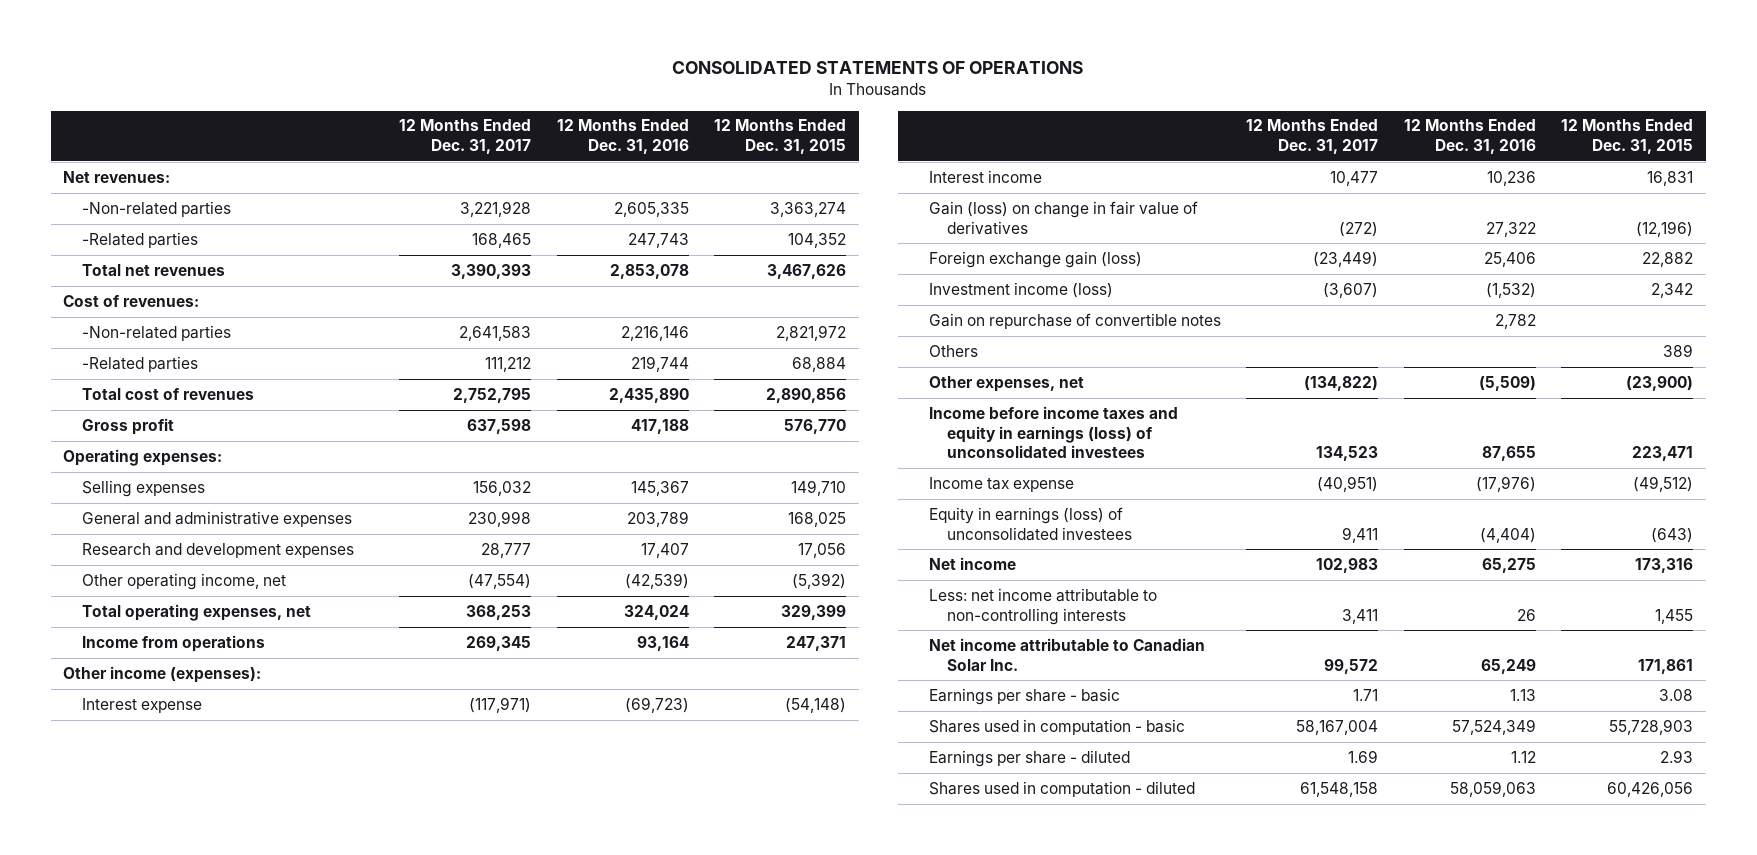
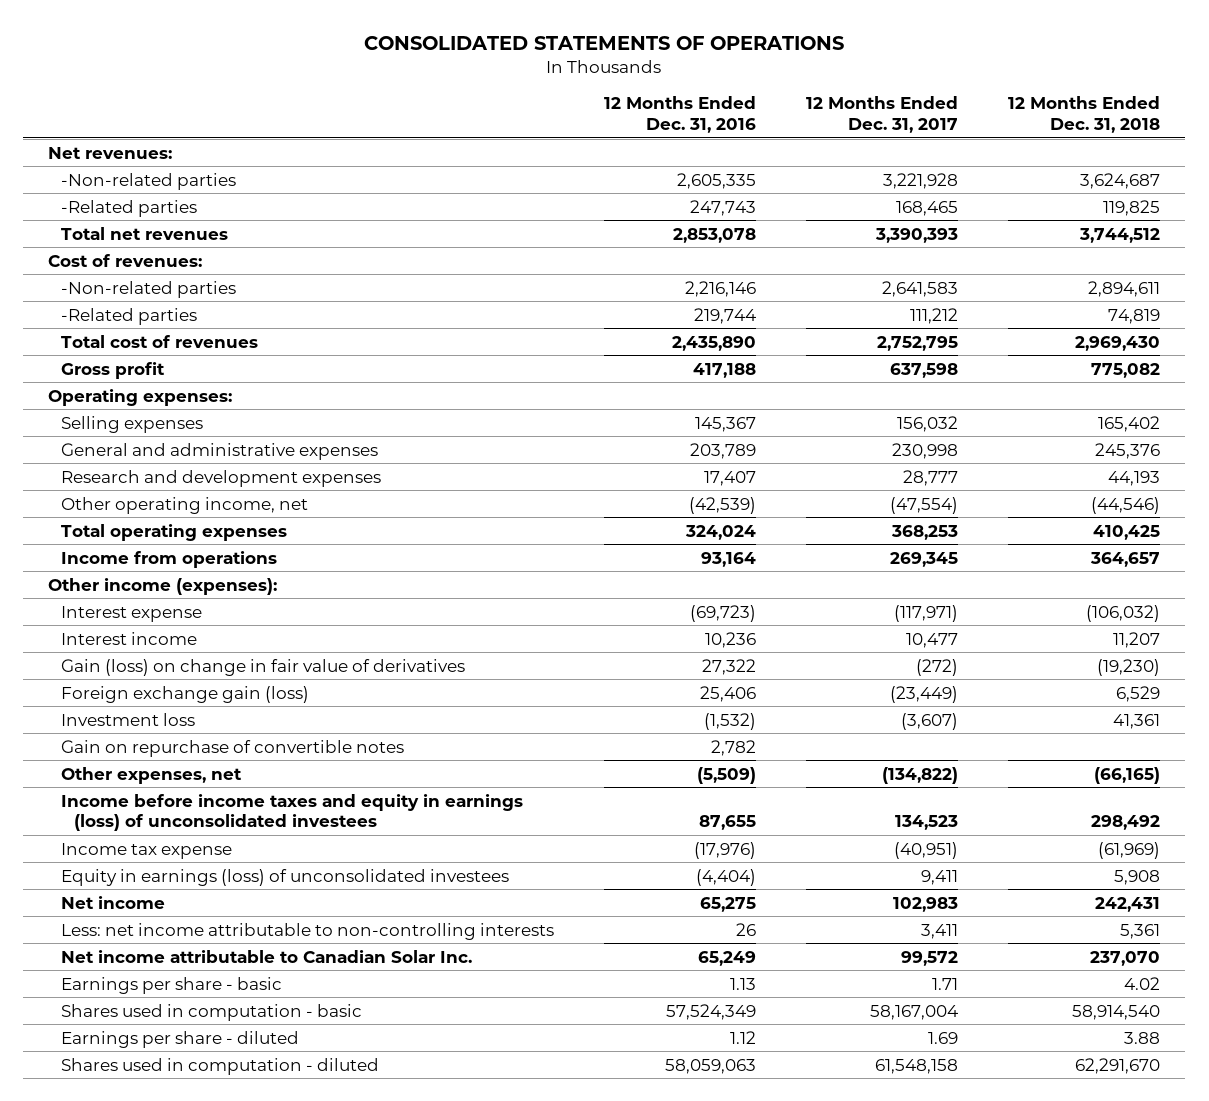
[714,119,847,155] 12 Months Ended Dec. 31, 2015 -> none
none -> [1008,96,1161,133] 12 Months Ended Dec. 31, 2018
[81,603,311,621] Total operating expenses, net -> [61,523,288,541] Total operating expenses
[928,281,1113,298] Investment income (loss) -> [61,712,196,726] Investment loss
[928,344,978,357] Others -> none

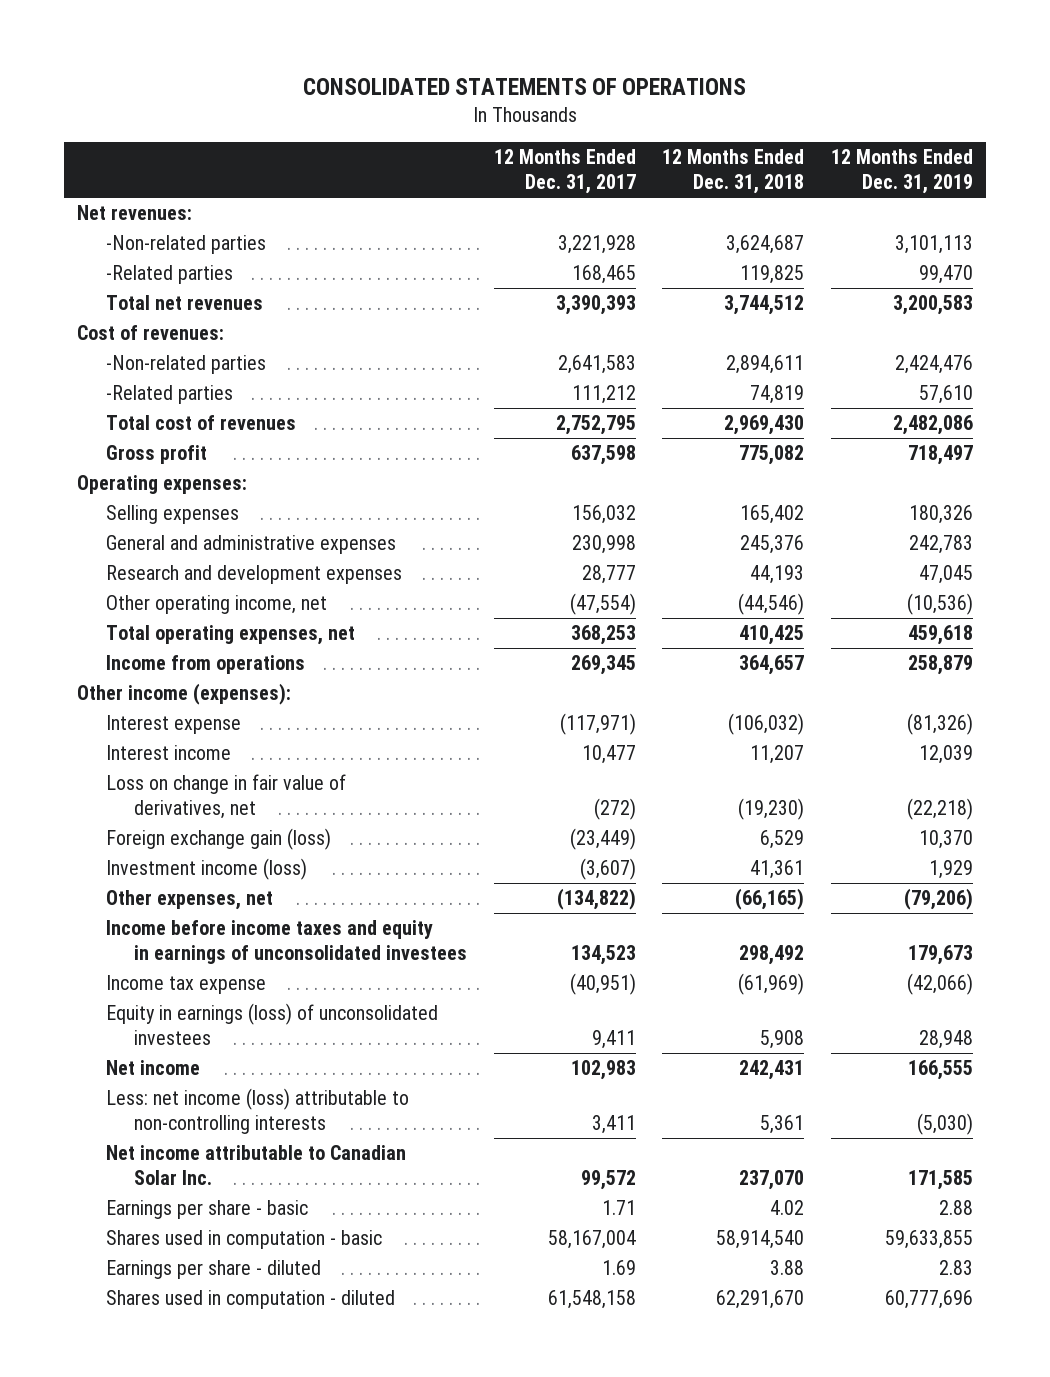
[604,96,757,133] 12 Months Ended Dec. 31, 2016 -> none
none -> [830,149,973,195] 12 Months Ended Dec. 31, 2019
[61,523,288,541] Total operating expenses -> [105,625,355,646] Total operating expenses, net
[61,658,466,676] Gain (loss) on change in fair value of derivatives -> [105,774,346,820] Loss on change in fair value of derivatives, net
[61,739,405,757] Gain on repurchase of convertible notes -> none
[61,712,196,726] Investment loss -> [105,858,307,881] Investment income (loss)
[61,793,524,832] Income before income taxes and equity in earnings (loss) of unconsolidated investees -> [105,920,468,965] Income before income taxes and equity in earnings of unconsolidated investees
[61,922,555,940] Less: net income attributable to non-controlling interests -> [105,1088,409,1135] Less: net income (loss) attributable to non-controlling interests

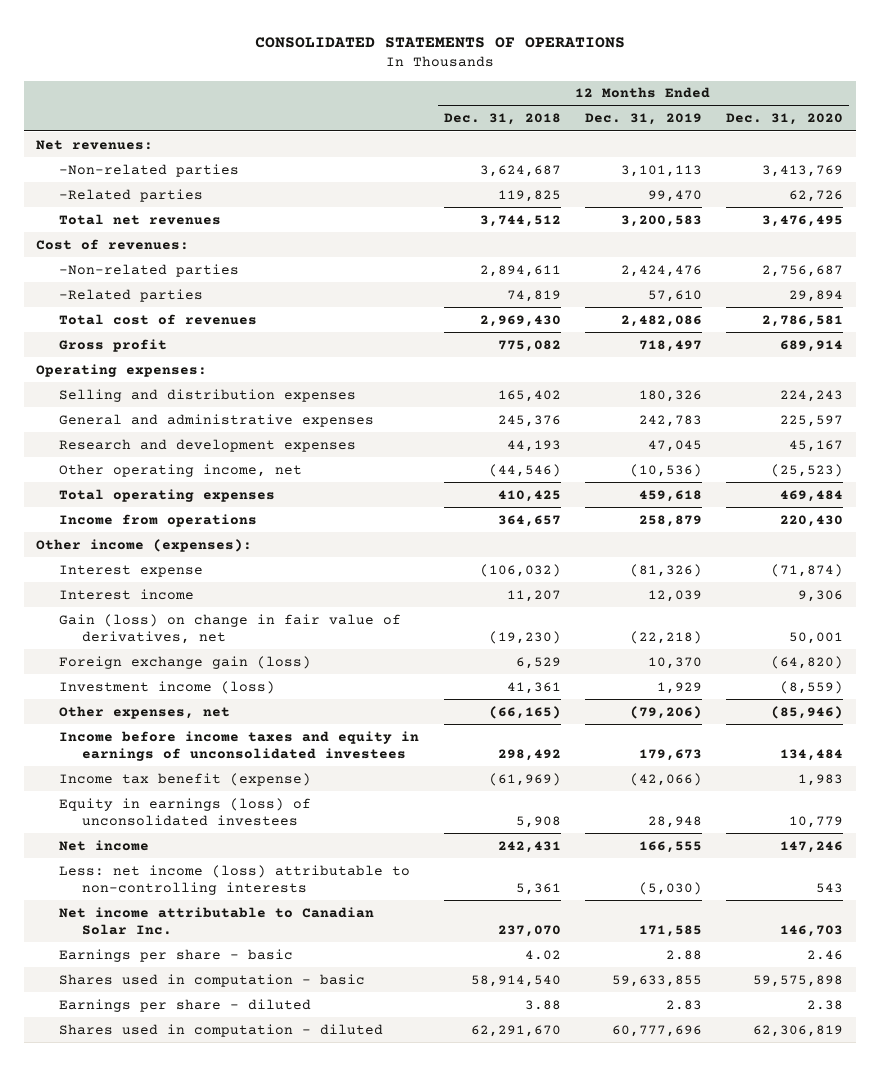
[493,149,636,195] 12 Months Ended Dec. 31, 2017 -> none
none -> [726,113,844,126] Dec. 31, 2020
[105,505,239,525] Selling expenses -> [59,388,357,402] Selling and distribution expenses
[105,625,355,646] Total operating expenses, net -> [59,488,276,502] Total operating expenses
[105,774,346,820] Loss on change in fair value of derivatives, net -> [59,613,402,644] Gain (loss) on change in fair value of derivatives, net
[105,975,266,995] Income tax expense -> [59,772,312,786] Income tax benefit (expense)

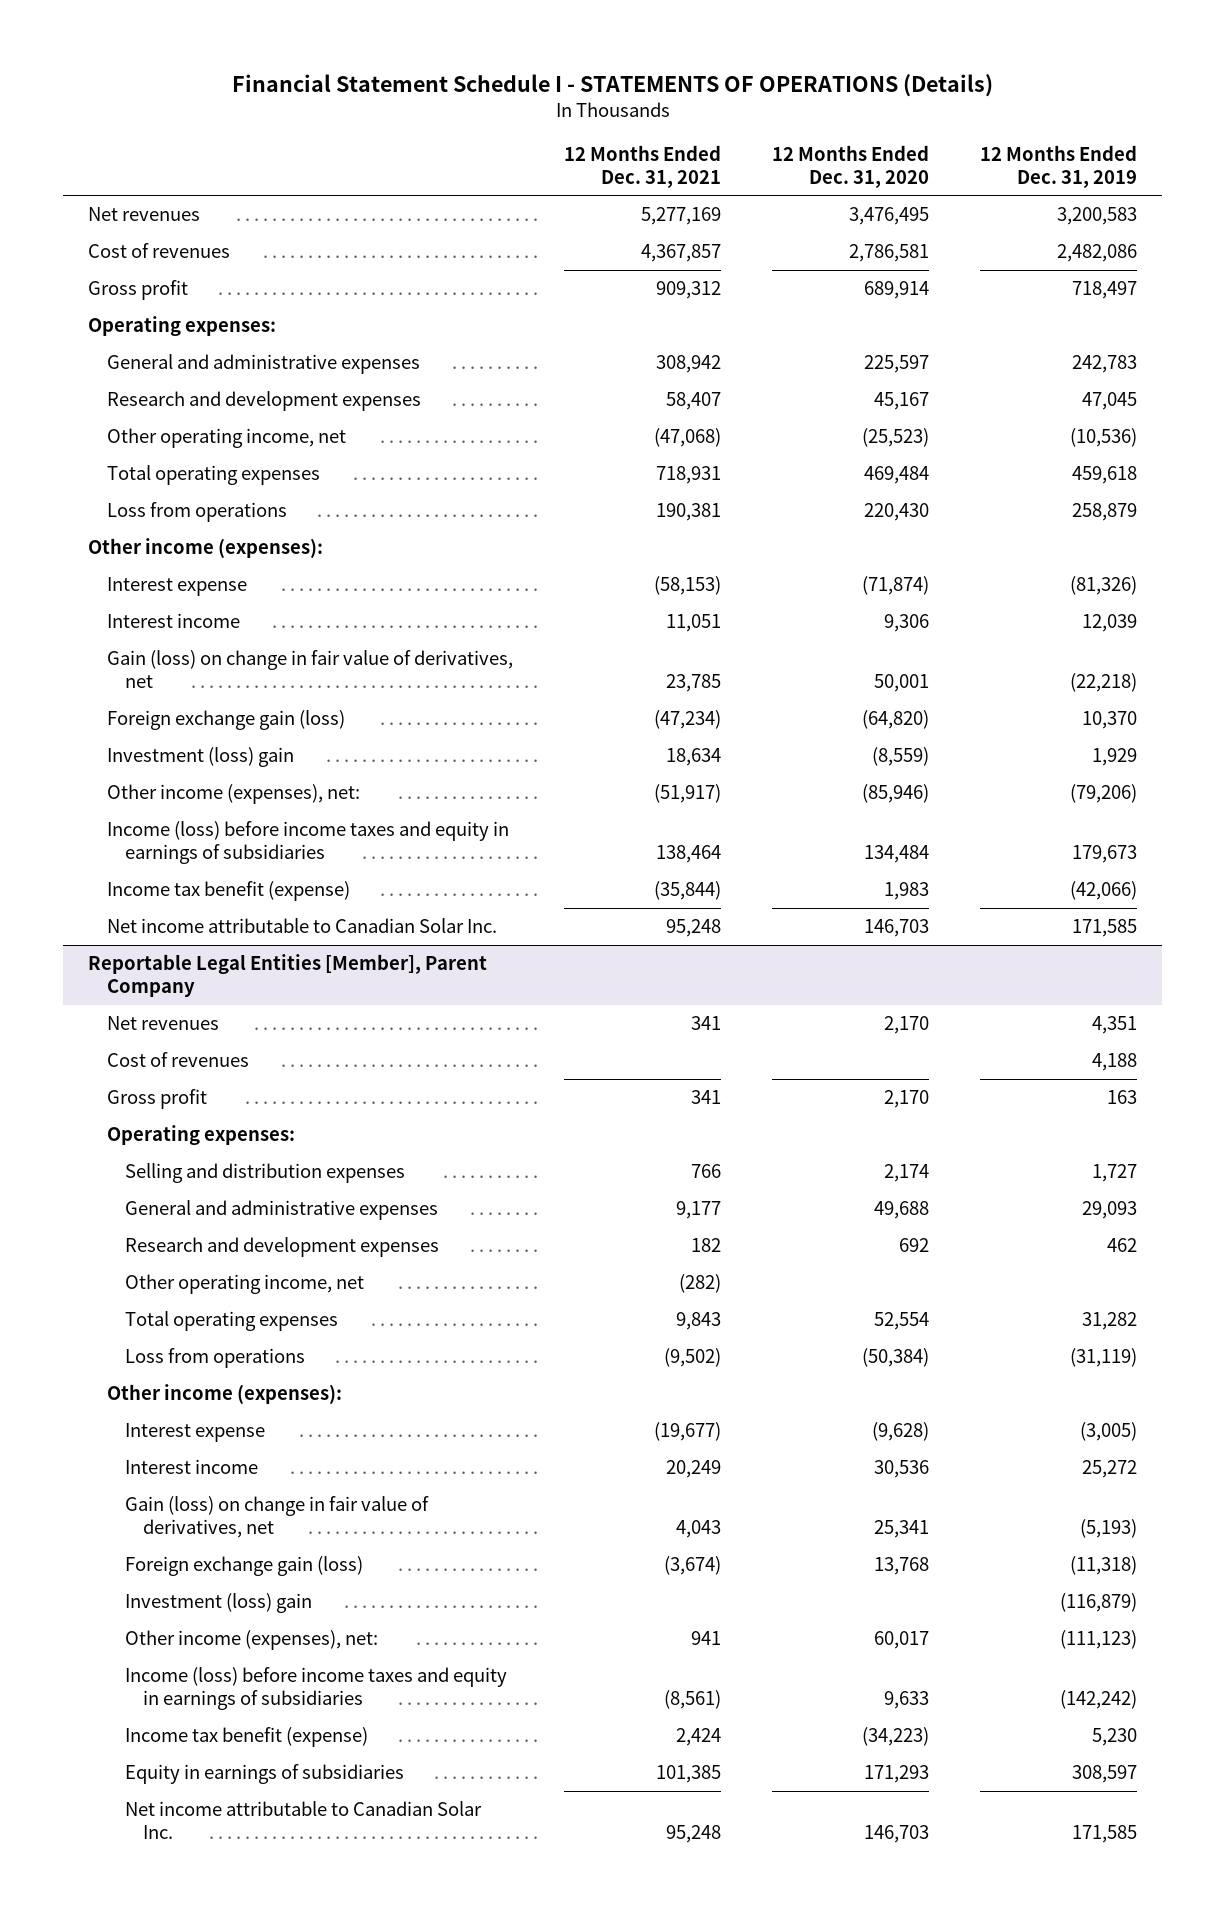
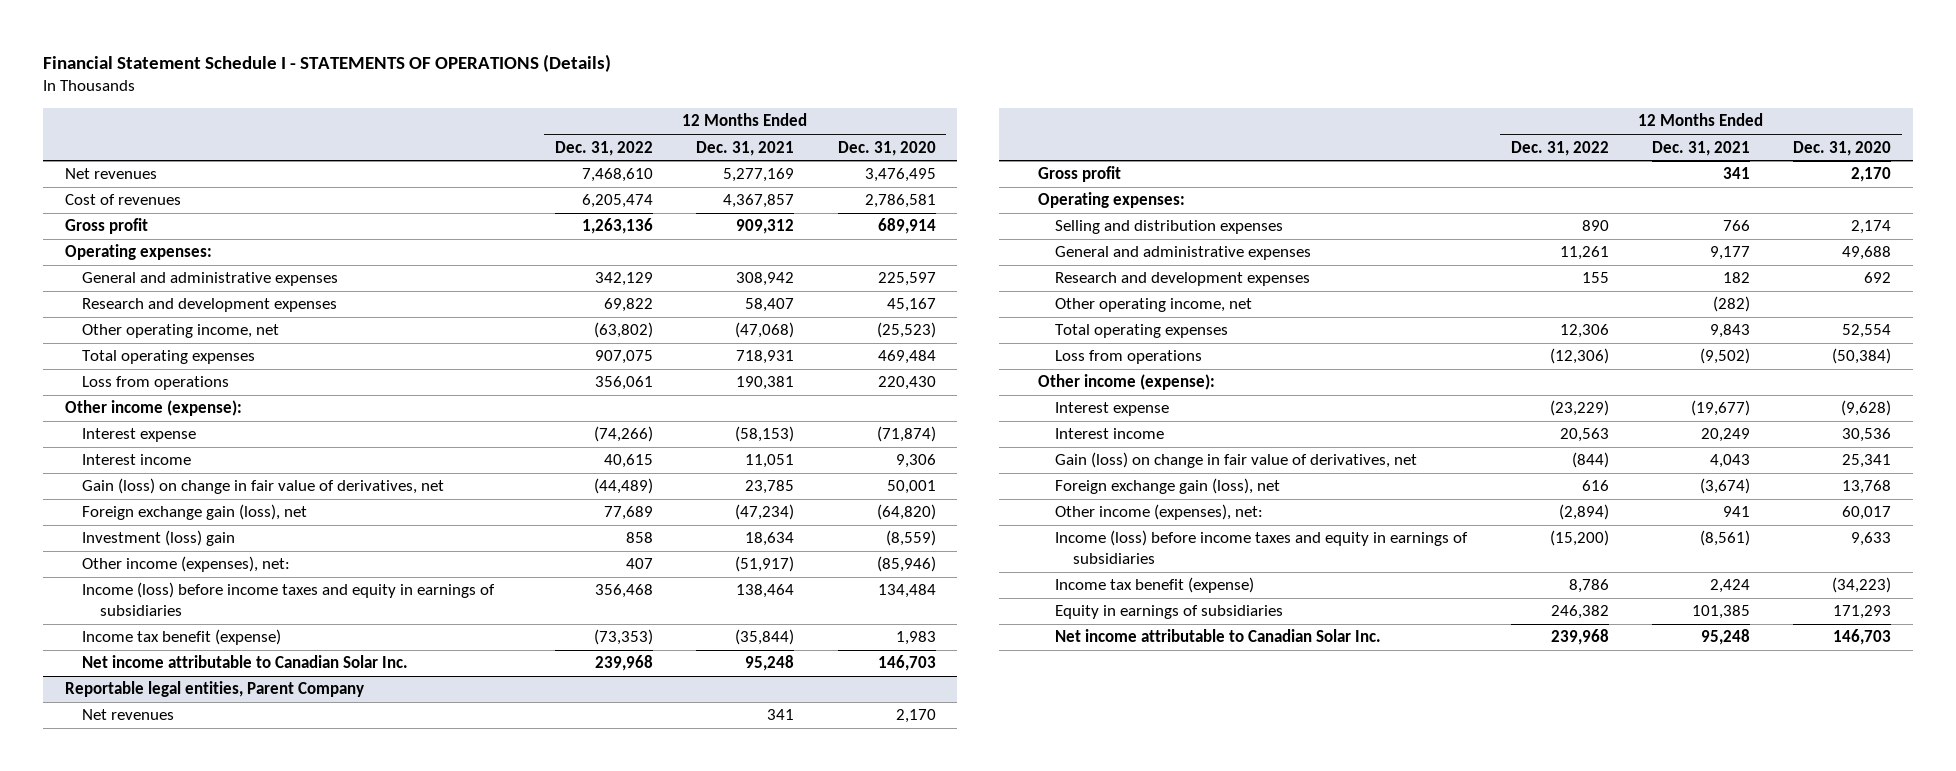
[979,144,1137,188] 12 Months Ended Dec. 31, 2019 -> none
none -> [555,140,654,156] Dec. 31, 2022
[88,538,324,559] Other income (expenses): -> [64,400,242,417] Other income (expense):
[106,710,345,731] Foreign exchange gain (loss) -> [82,504,308,521] Foreign exchange gain (loss), net
[88,954,488,998] Reportable Legal Entities [Member], Parent Company -> [64,681,364,698] Reportable legal entities, Parent Company
[106,1052,249,1068] Cost of revenues -> none
[106,1384,342,1405] Other income (expenses): -> [1037,374,1215,391] Other income (expense):
[124,1593,312,1614] Investment (loss) gain -> none
[124,1556,363,1577] Foreign exchange gain (loss) -> [1055,478,1281,495] Foreign exchange gain (loss), net

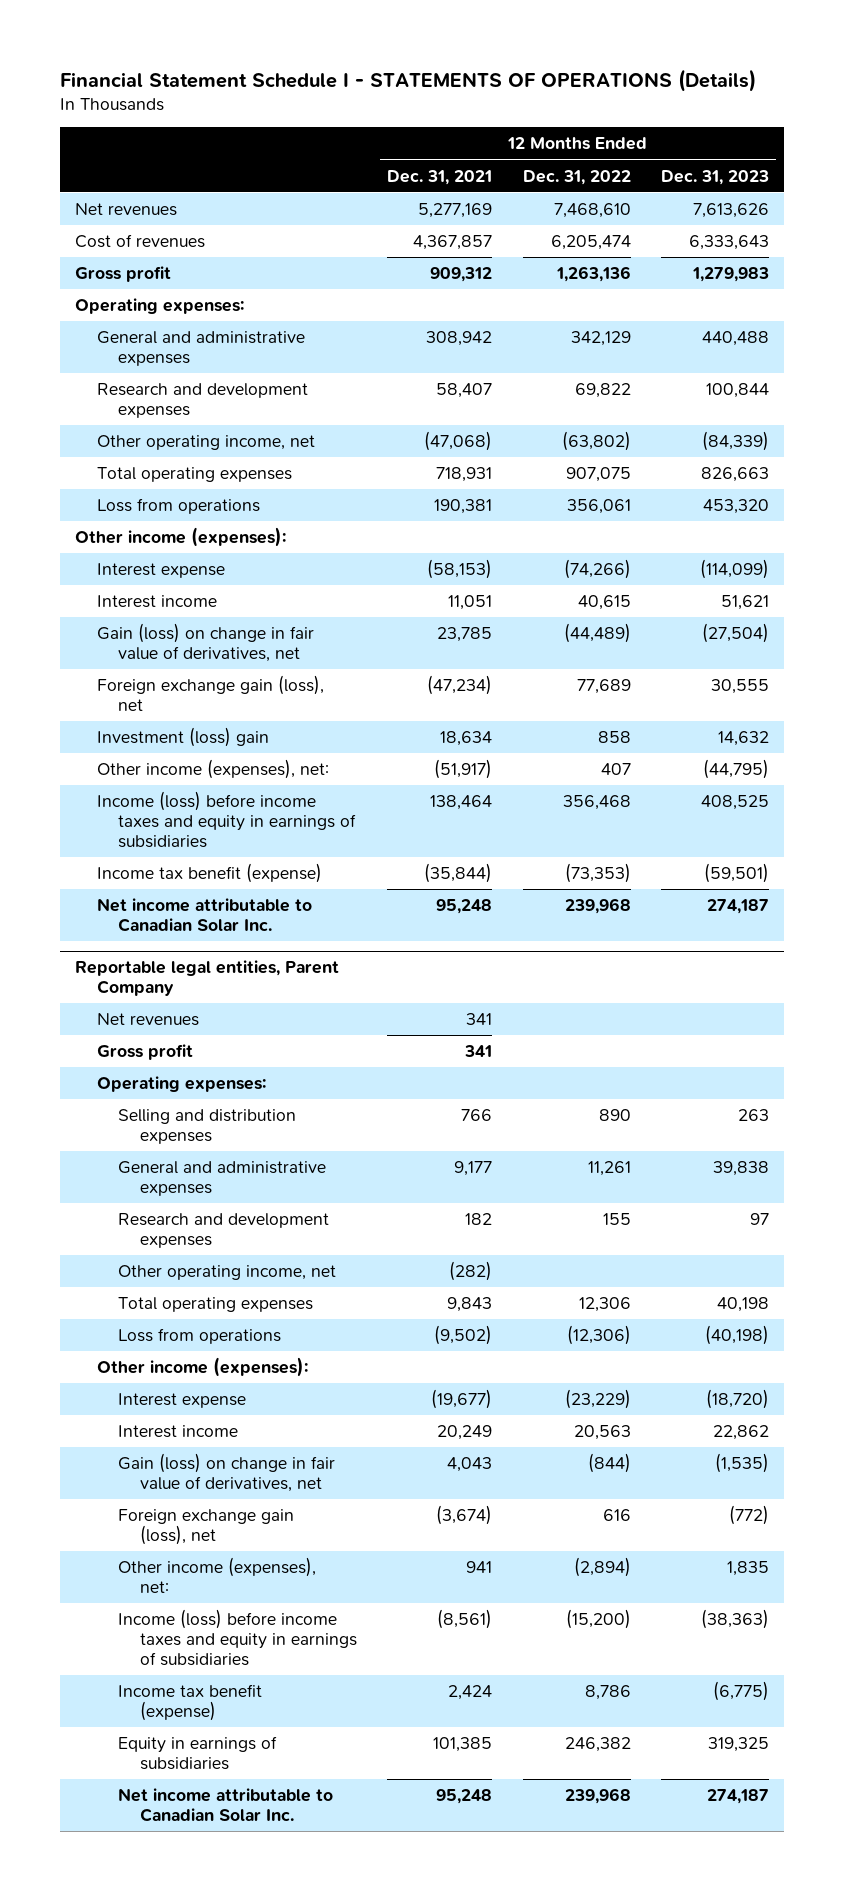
[837,140,936,156] Dec. 31, 2020 -> none
none -> [660,169,769,185] Dec. 31, 2023
[64,400,242,417] Other income (expense): -> [74,527,286,548] Other income (expenses):
[1037,374,1215,391] Other income (expense): -> [96,1357,308,1378] Other income (expenses):

